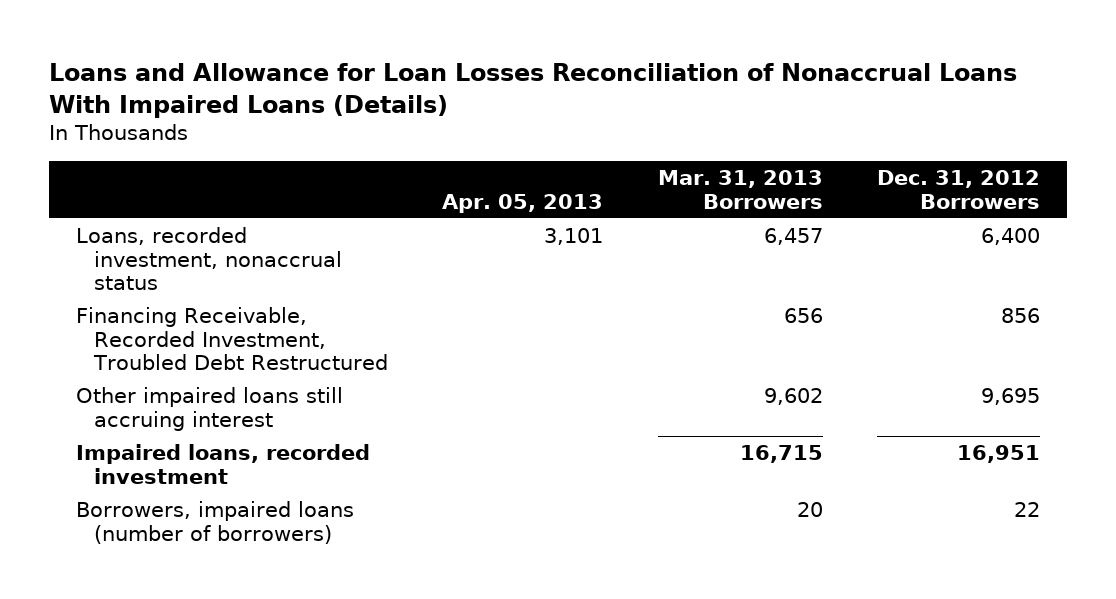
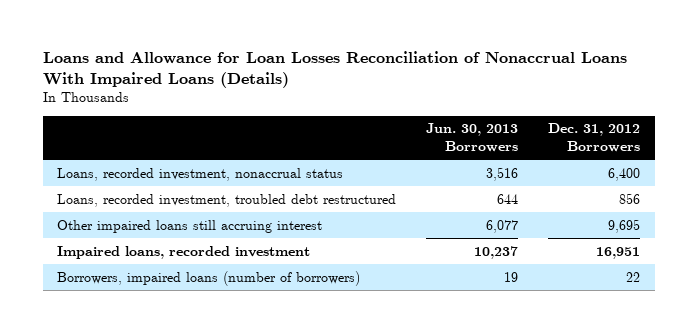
[442,193,604,213] Apr. 05, 2013 -> none
[657,169,823,209] Mar. 31, 2013 Borrowers -> none
none -> [426,123,519,152] Jun. 30, 2013 Borrowers
[76,307,388,371] Financing Receivable, Recorded Investment, Troubled Debt Restructured -> [57,193,397,207] Loans, recorded investment, troubled debt restructured

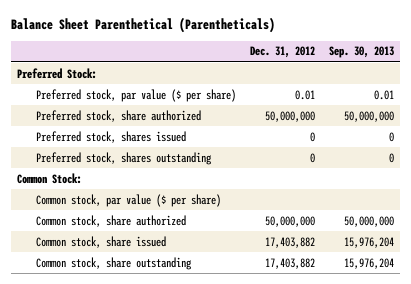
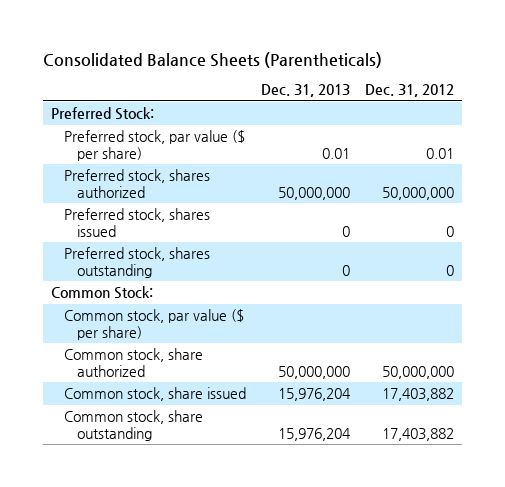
[10,17,275,34] Balance Sheet Parenthetical (Parentheticals) -> [43,51,383,68] Consolidated Balance Sheets (Parentheticals)
[328,46,394,59] Sep. 30, 2013 -> none
none -> [261,84,351,98] Dec. 31, 2013
[36,109,202,122] Preferred stock, share authorized -> [64,169,211,198] Preferred stock, shares authorized

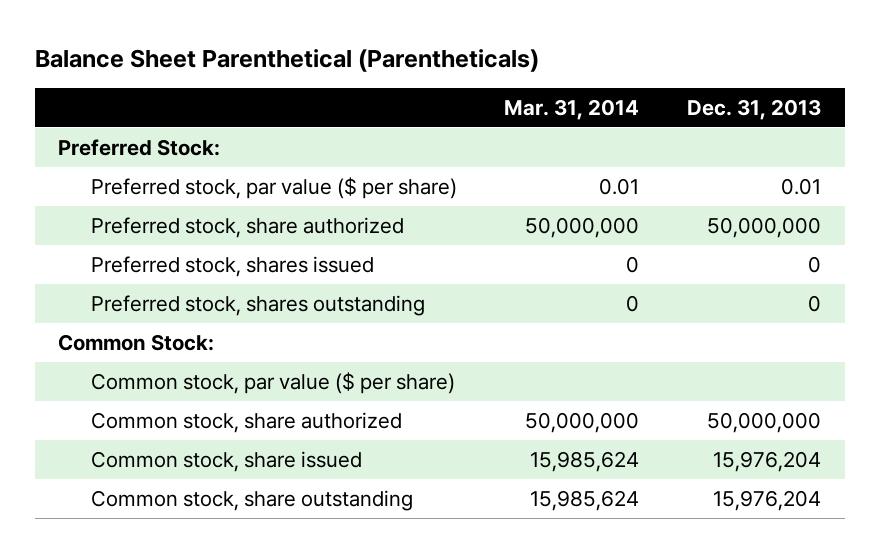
[43,51,383,68] Consolidated Balance Sheets (Parentheticals) -> [34,49,539,73] Balance Sheet Parenthetical (Parentheticals)
[365,84,455,98] Dec. 31, 2012 -> none
none -> [504,98,640,120] Mar. 31, 2014
[64,169,211,198] Preferred stock, shares authorized -> [90,216,404,238] Preferred stock, share authorized

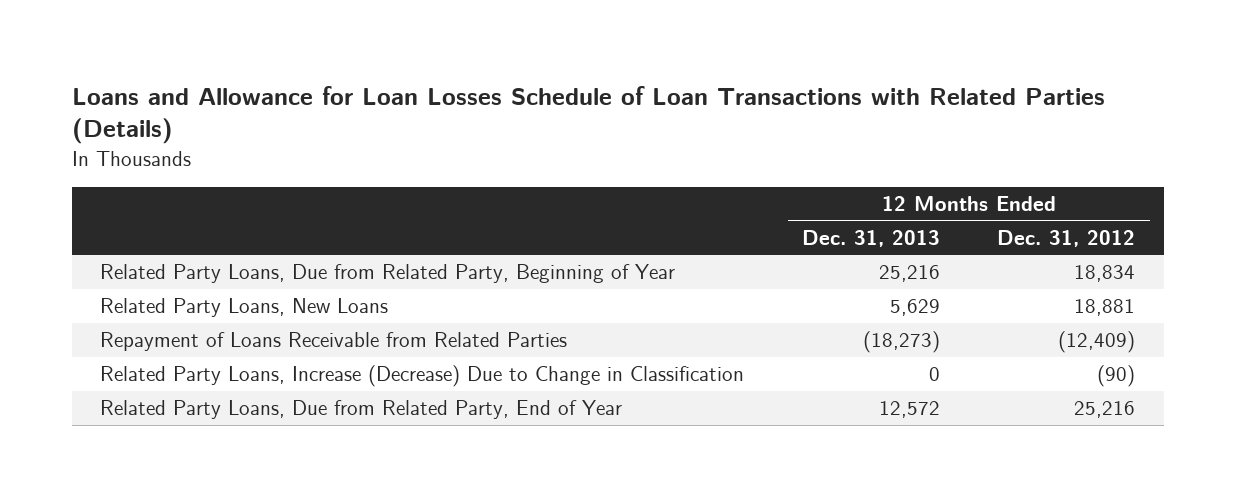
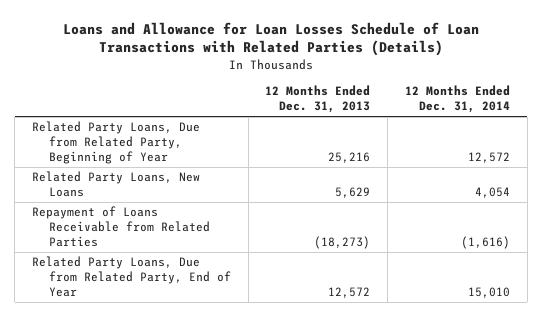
[997,229,1136,247] Dec. 31, 2012 -> none
none -> [404,85,510,114] 12 Months Ended Dec. 31, 2014
[100,365,745,388] Related Party Loans, Increase (Decrease) Due to Change in Classification -> none

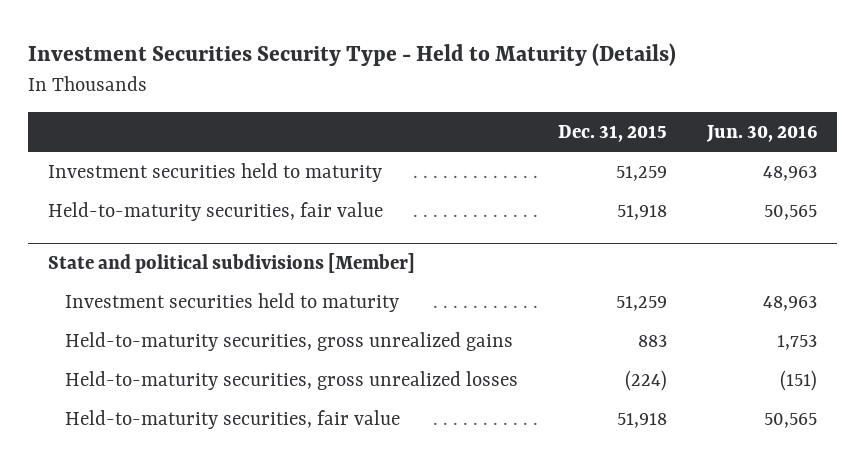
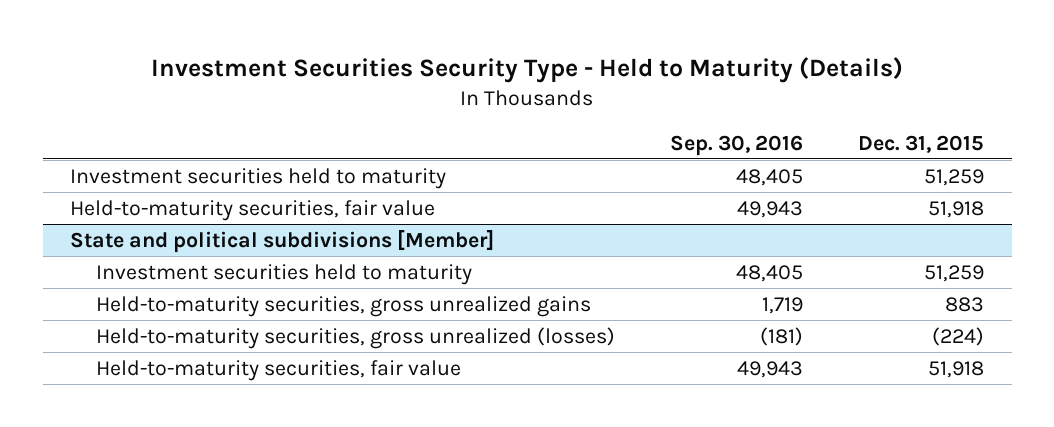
[706,124,818,142] Jun. 30, 2016 -> none
none -> [670,134,804,156] Sep. 30, 2016
[64,370,518,390] Held-to-maturity securities, gross unrealized losses -> [96,326,616,349] Held-to-maturity securities, gross unrealized (losses)

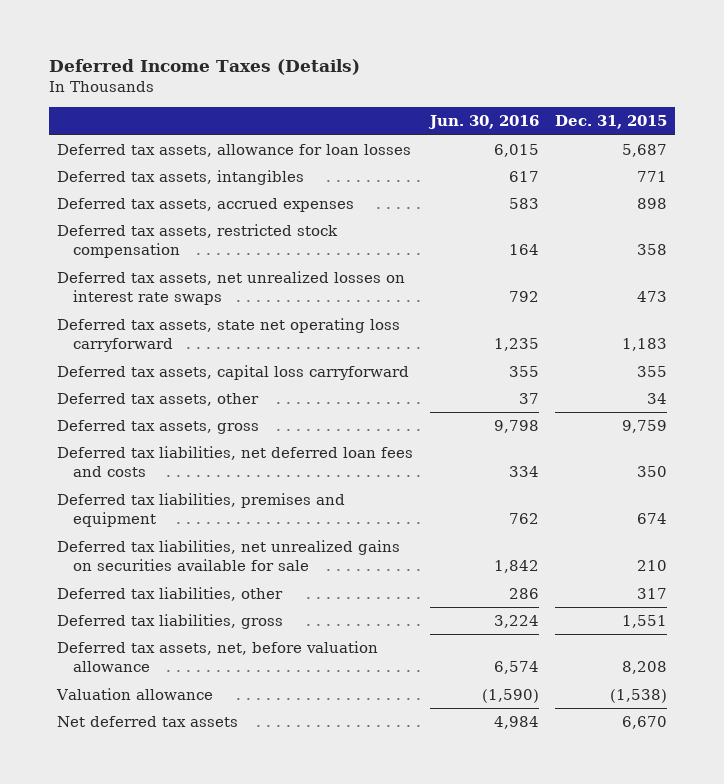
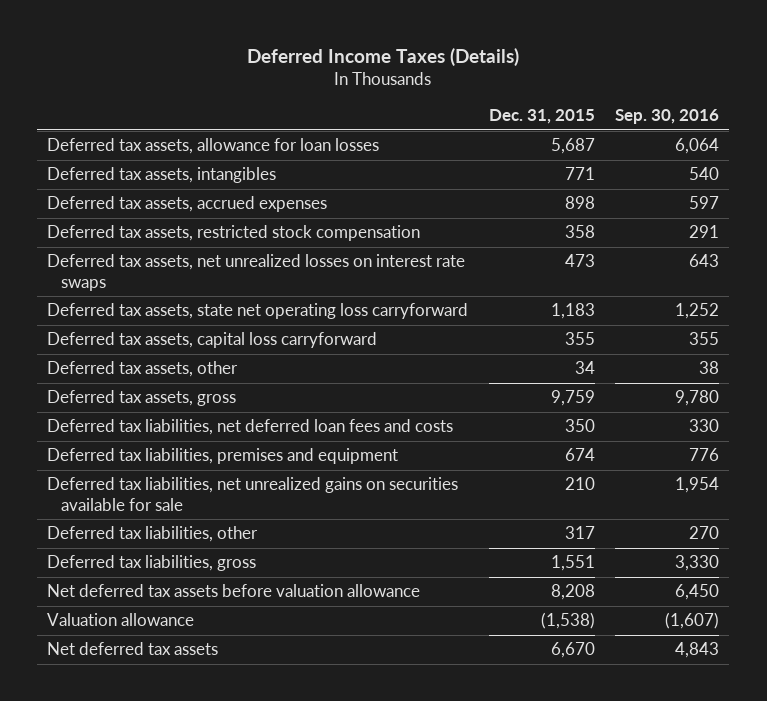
[427,115,539,130] Jun. 30, 2016 -> none
none -> [615,109,720,125] Sep. 30, 2016
[57,641,379,673] Deferred tax assets, net, before valuation allowance -> [47,584,421,598] Net deferred tax assets before valuation allowance

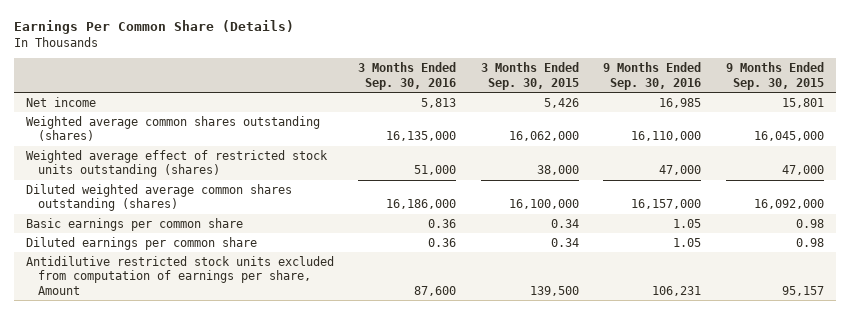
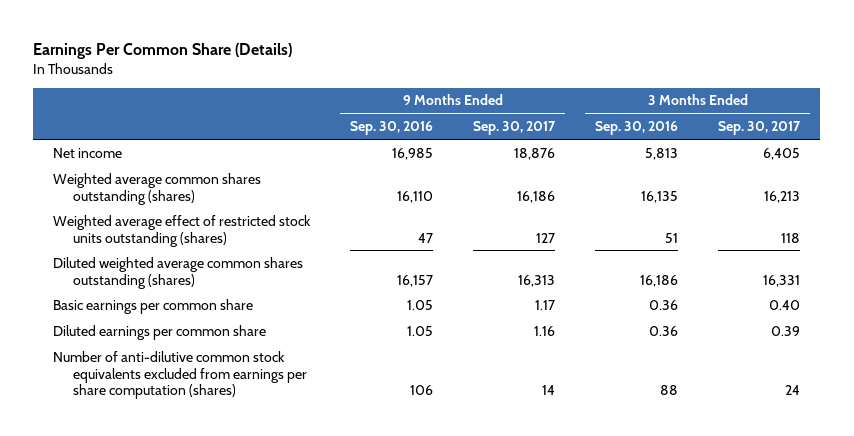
[480,62,579,90] 3 Months Ended Sep. 30, 2015 -> none
[725,62,824,90] 9 Months Ended Sep. 30, 2015 -> none
none -> [473,121,557,136] Sep. 30, 2017
none -> [718,121,802,136] Sep. 30, 2017
[386,131,457,142] 16,135,000 -> [641,190,679,203] 16,135
[631,131,702,142] 16,110,000 -> [397,190,434,203] 16,110
[414,165,457,176] 51,000 -> [665,232,679,243] 51
[659,165,702,176] 47,000 -> [418,232,434,243] 47
[386,199,457,210] 16,186,000 -> [640,274,679,287] 16,186
[631,199,702,210] 16,157,000 -> [397,274,434,287] 16,157
[25,255,334,296] Antidilutive restricted stock units excluded from computation of earnings per share, Amount -> [53,350,308,400] Number of anti-dilutive common stock equivalents excluded from earnings per share computation (shares)
[414,286,457,297] 87,600 -> [660,385,679,396] 88
[652,286,702,297] 106,231 -> [410,385,434,396] 106

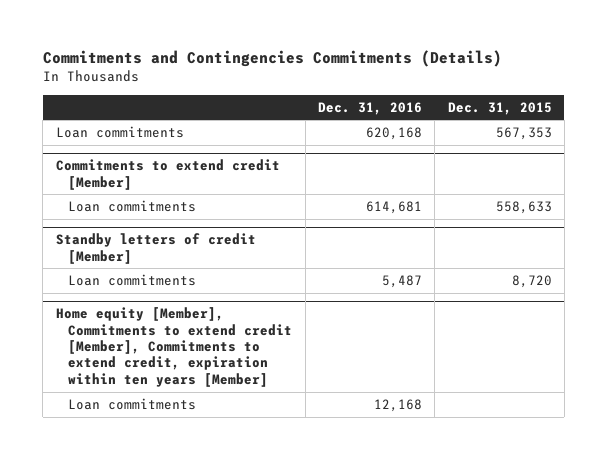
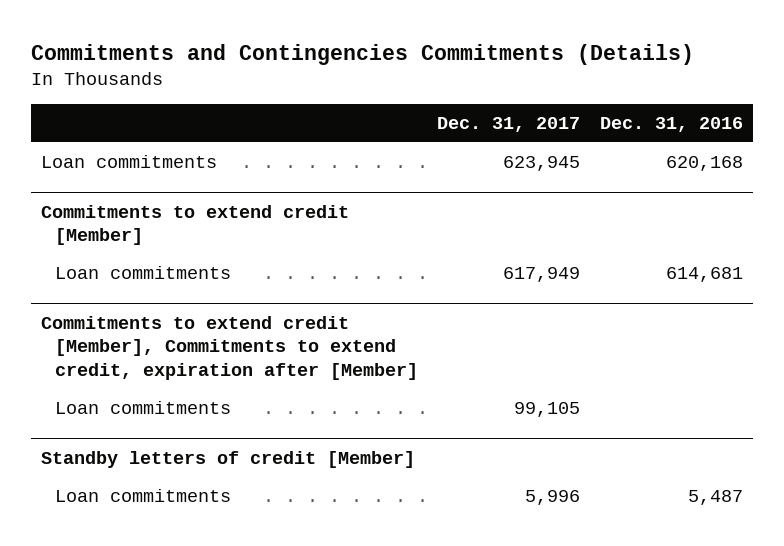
[447,101,552,115] Dec. 31, 2015 -> none
none -> [437,116,581,132] Dec. 31, 2017
none -> [40,315,418,380] Commitments to extend credit [Member], Commitments to extend credit, expiration after [Member]
none -> [54,401,231,415] Loan commitments
[55,307,293,387] Home equity [Member], Commitments to extend credit [Member], Commitments to extend credit, expiration within ten years [Member] -> none
[68,398,197,411] Loan commitments -> none

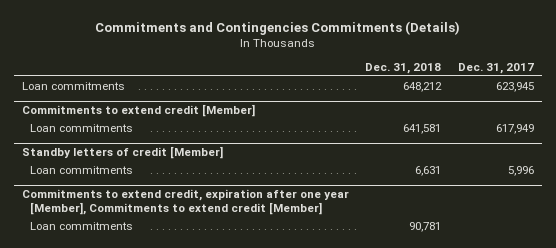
[600,116,744,132] Dec. 31, 2016 -> none
none -> [365,63,442,75] Dec. 31, 2018
[40,315,418,380] Commitments to extend credit [Member], Commitments to extend credit, expiration after [Member] -> none
[54,401,231,415] Loan commitments -> none
none -> [22,188,350,216] Commitments to extend credit, expiration after one year [Member], Commitments to extend credit [Member]
none -> [30,221,134,230] Loan commitments

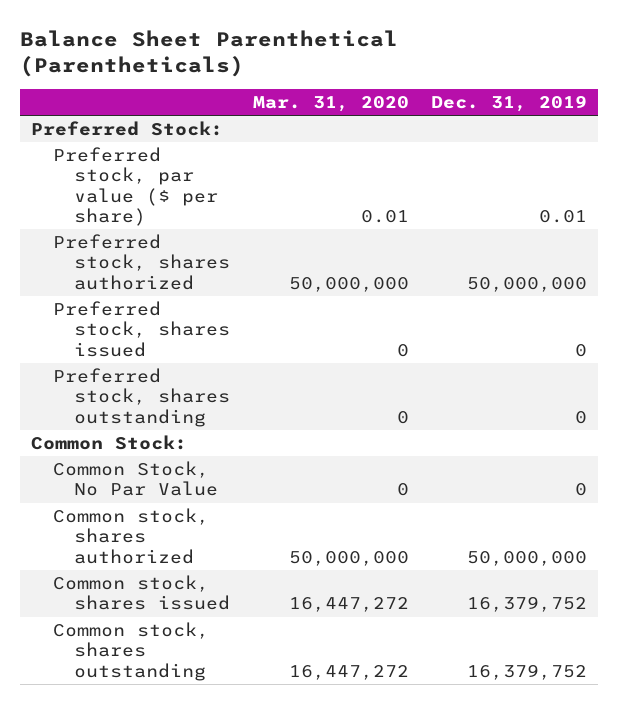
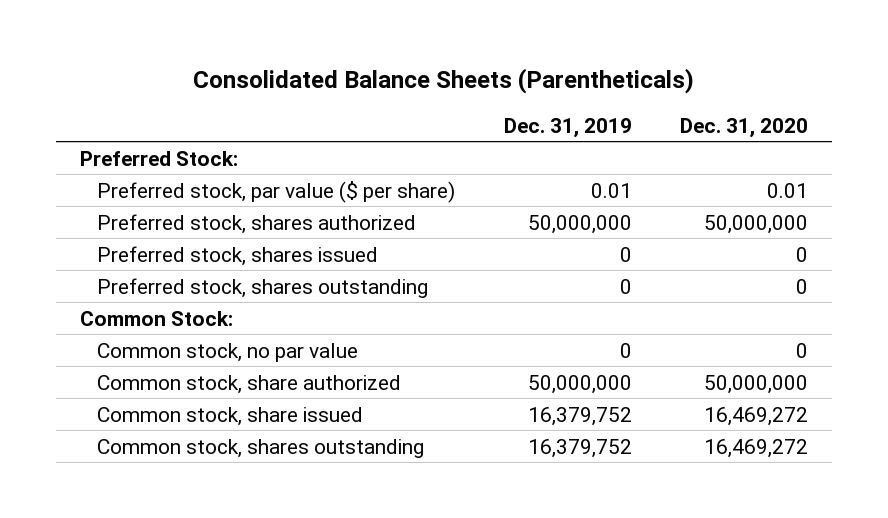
[20,30,399,78] Balance Sheet Parenthetical (Parentheticals) -> [193,68,695,95] Consolidated Balance Sheets (Parentheticals)
[252,95,409,112] Mar. 31, 2020 -> none
none -> [680,117,809,138] Dec. 31, 2020
[52,461,218,497] Common Stock, No Par Value -> [97,342,359,362] Common stock, no par value
[52,508,209,564] Common stock, shares authorized -> [97,374,402,394] Common stock, share authorized
[52,575,230,611] Common stock, shares issued -> [97,406,364,426] Common stock, share issued

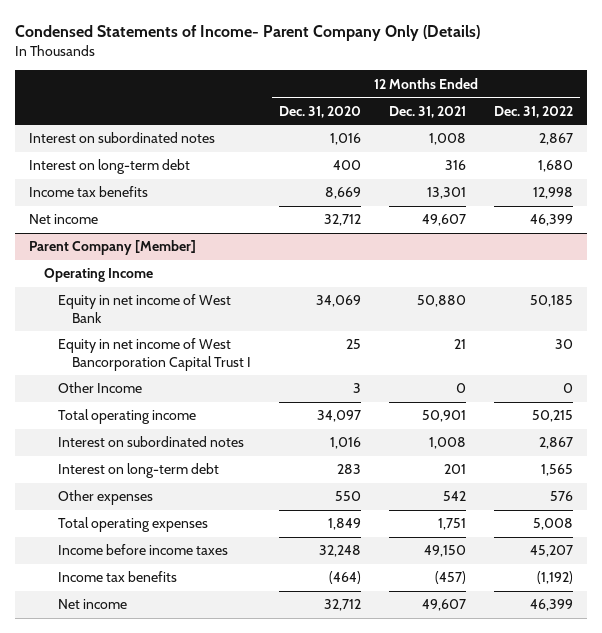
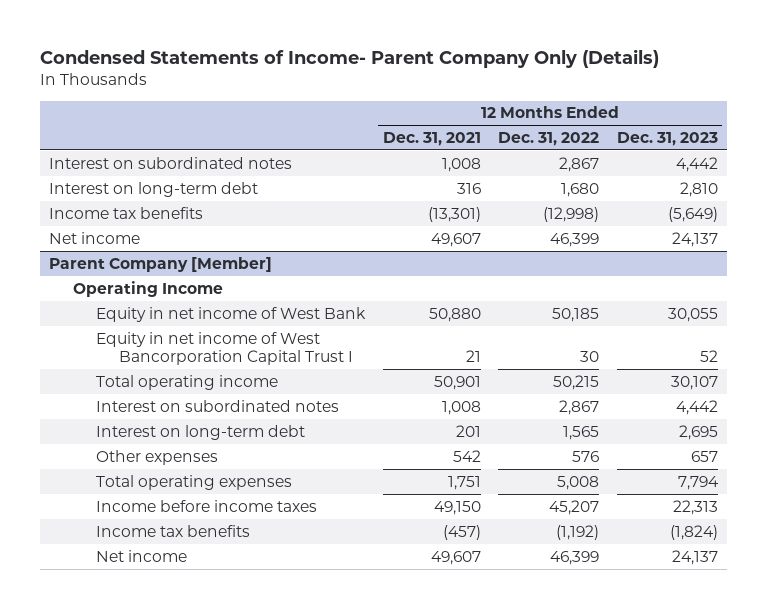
[278,105,361,118] Dec. 31, 2020 -> none
none -> [616,132,718,147] Dec. 31, 2023
[426,187,466,200] 13,301 -> [427,206,481,222] (13,301)
[532,187,573,200] 12,998 -> [543,206,600,222] (12,998)
[57,382,142,394] Other Income -> none

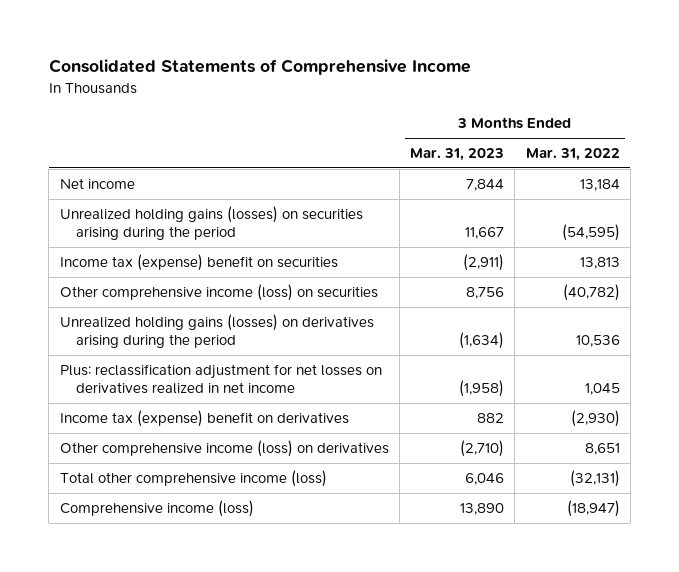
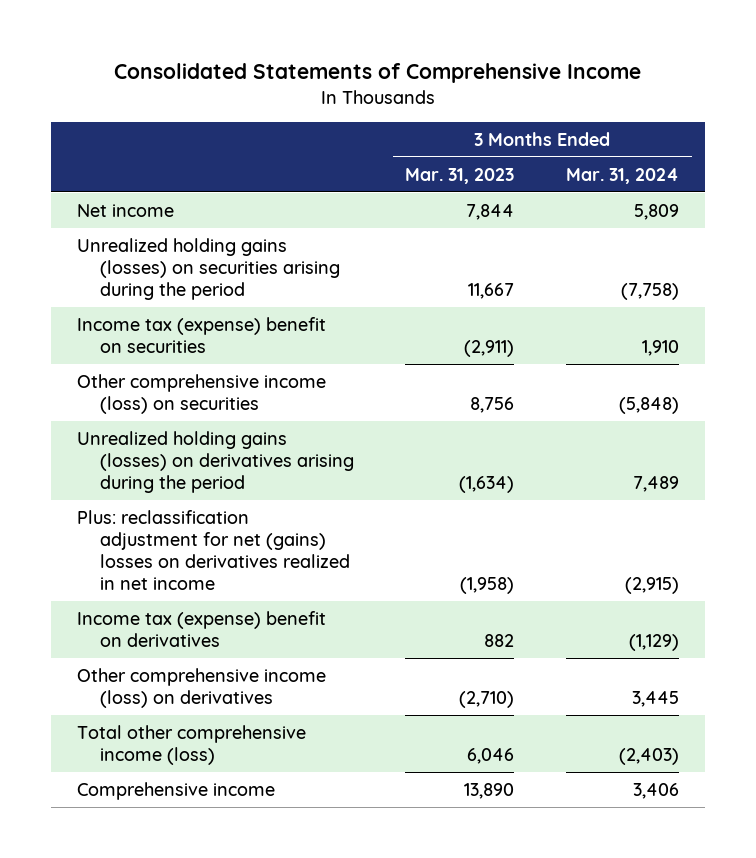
[525,148,620,162] Mar. 31, 2022 -> none
none -> [566,167,680,184] Mar. 31, 2024
[59,364,382,394] Plus: reclassification adjustment for net losses on derivatives realized in net income -> [76,509,350,591] Plus: reclassification adjustment for net (gains) losses on derivatives realized in net income
[59,500,254,518] Comprehensive income (loss) -> [76,781,275,800] Comprehensive income

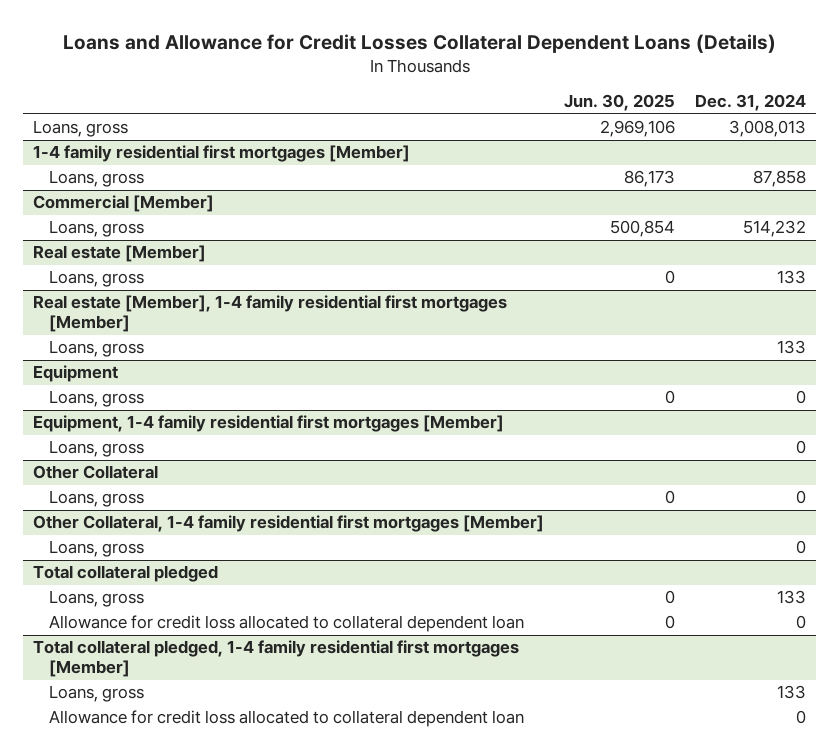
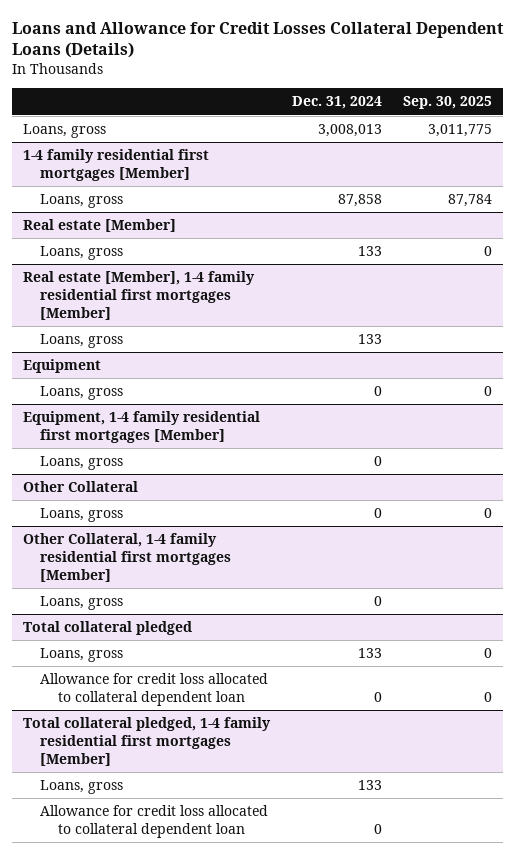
[564,94,676,112] Jun. 30, 2025 -> none
none -> [403,96,493,110] Sep. 30, 2025
[33,195,215,213] Commercial [Member] -> none
[49,220,145,238] Loans, gross -> none

